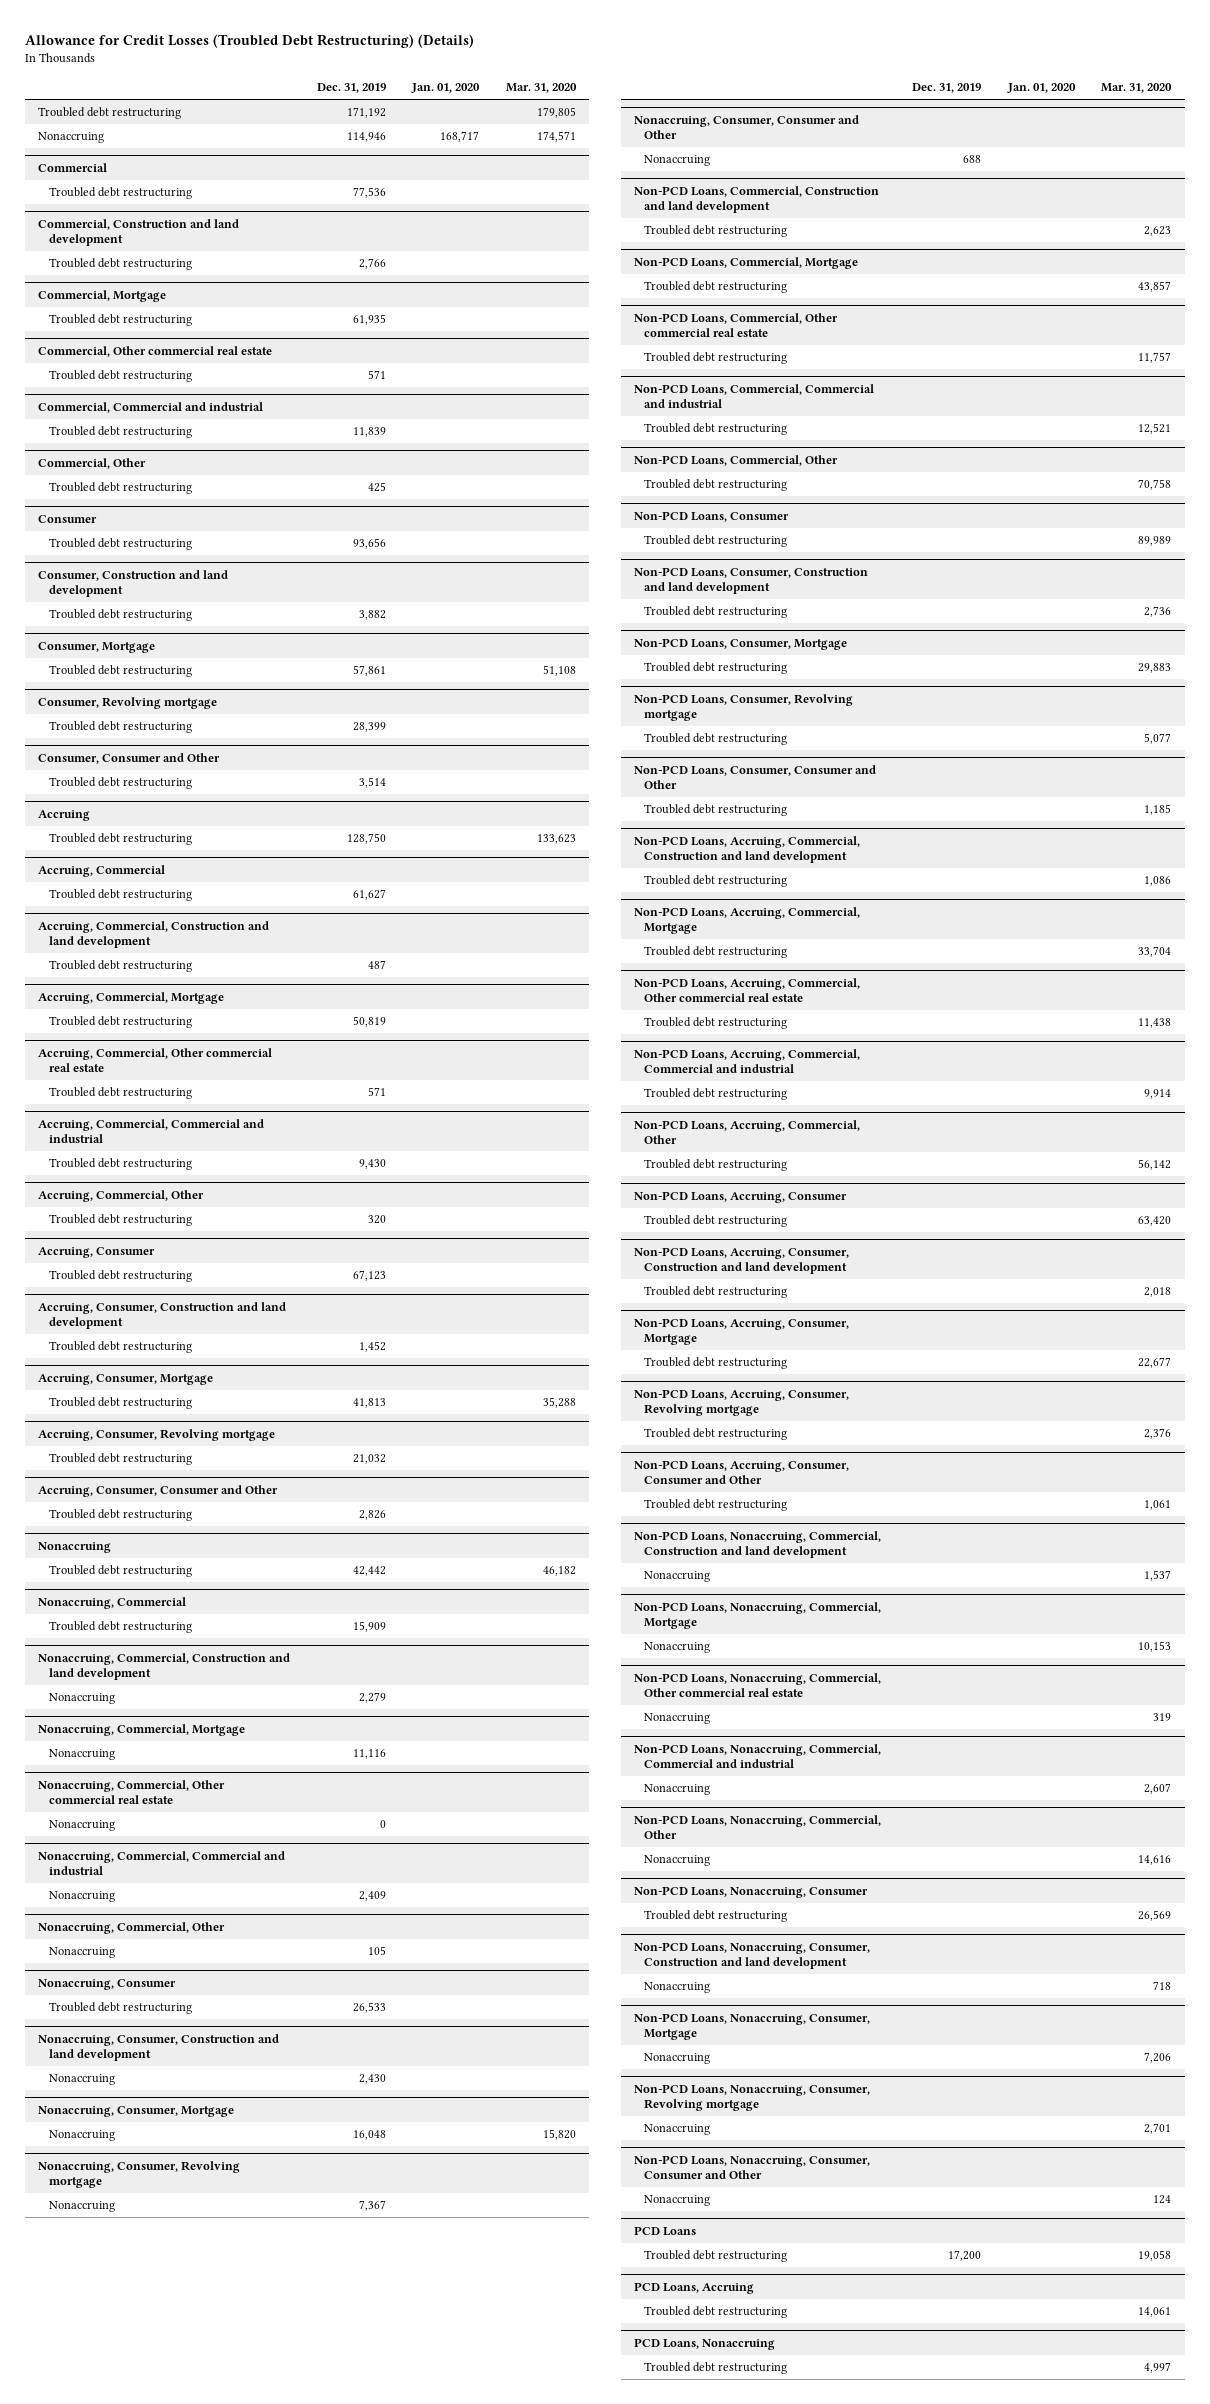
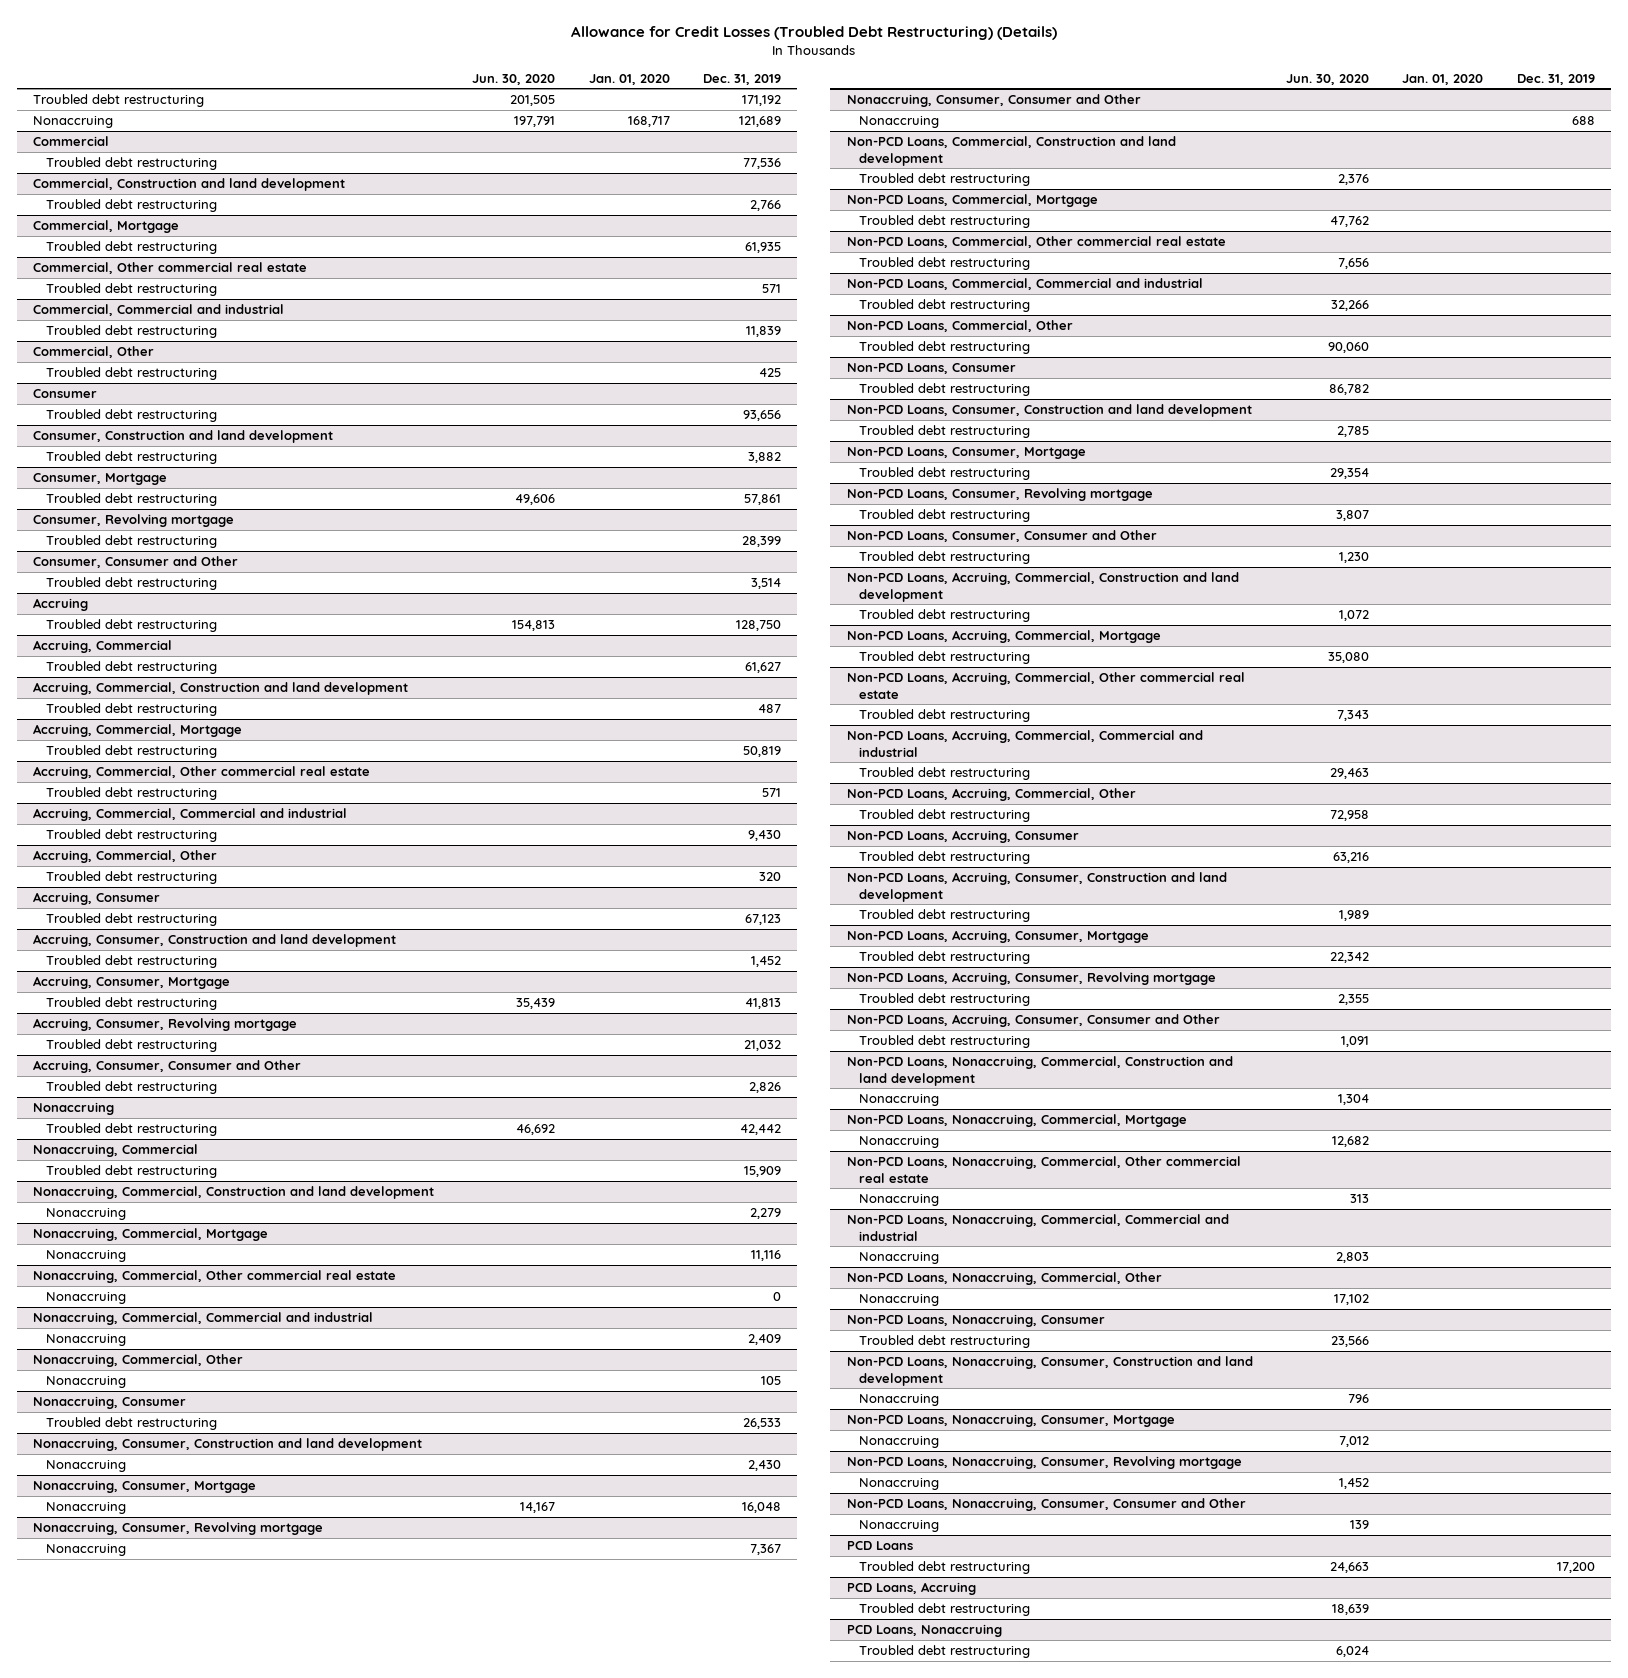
[505,83,577,94] Mar. 31, 2020 -> none
none -> [472,73,556,85] Jun. 30, 2020
[346,132,386,143] 114,946 -> [738,115,781,127] 121,689

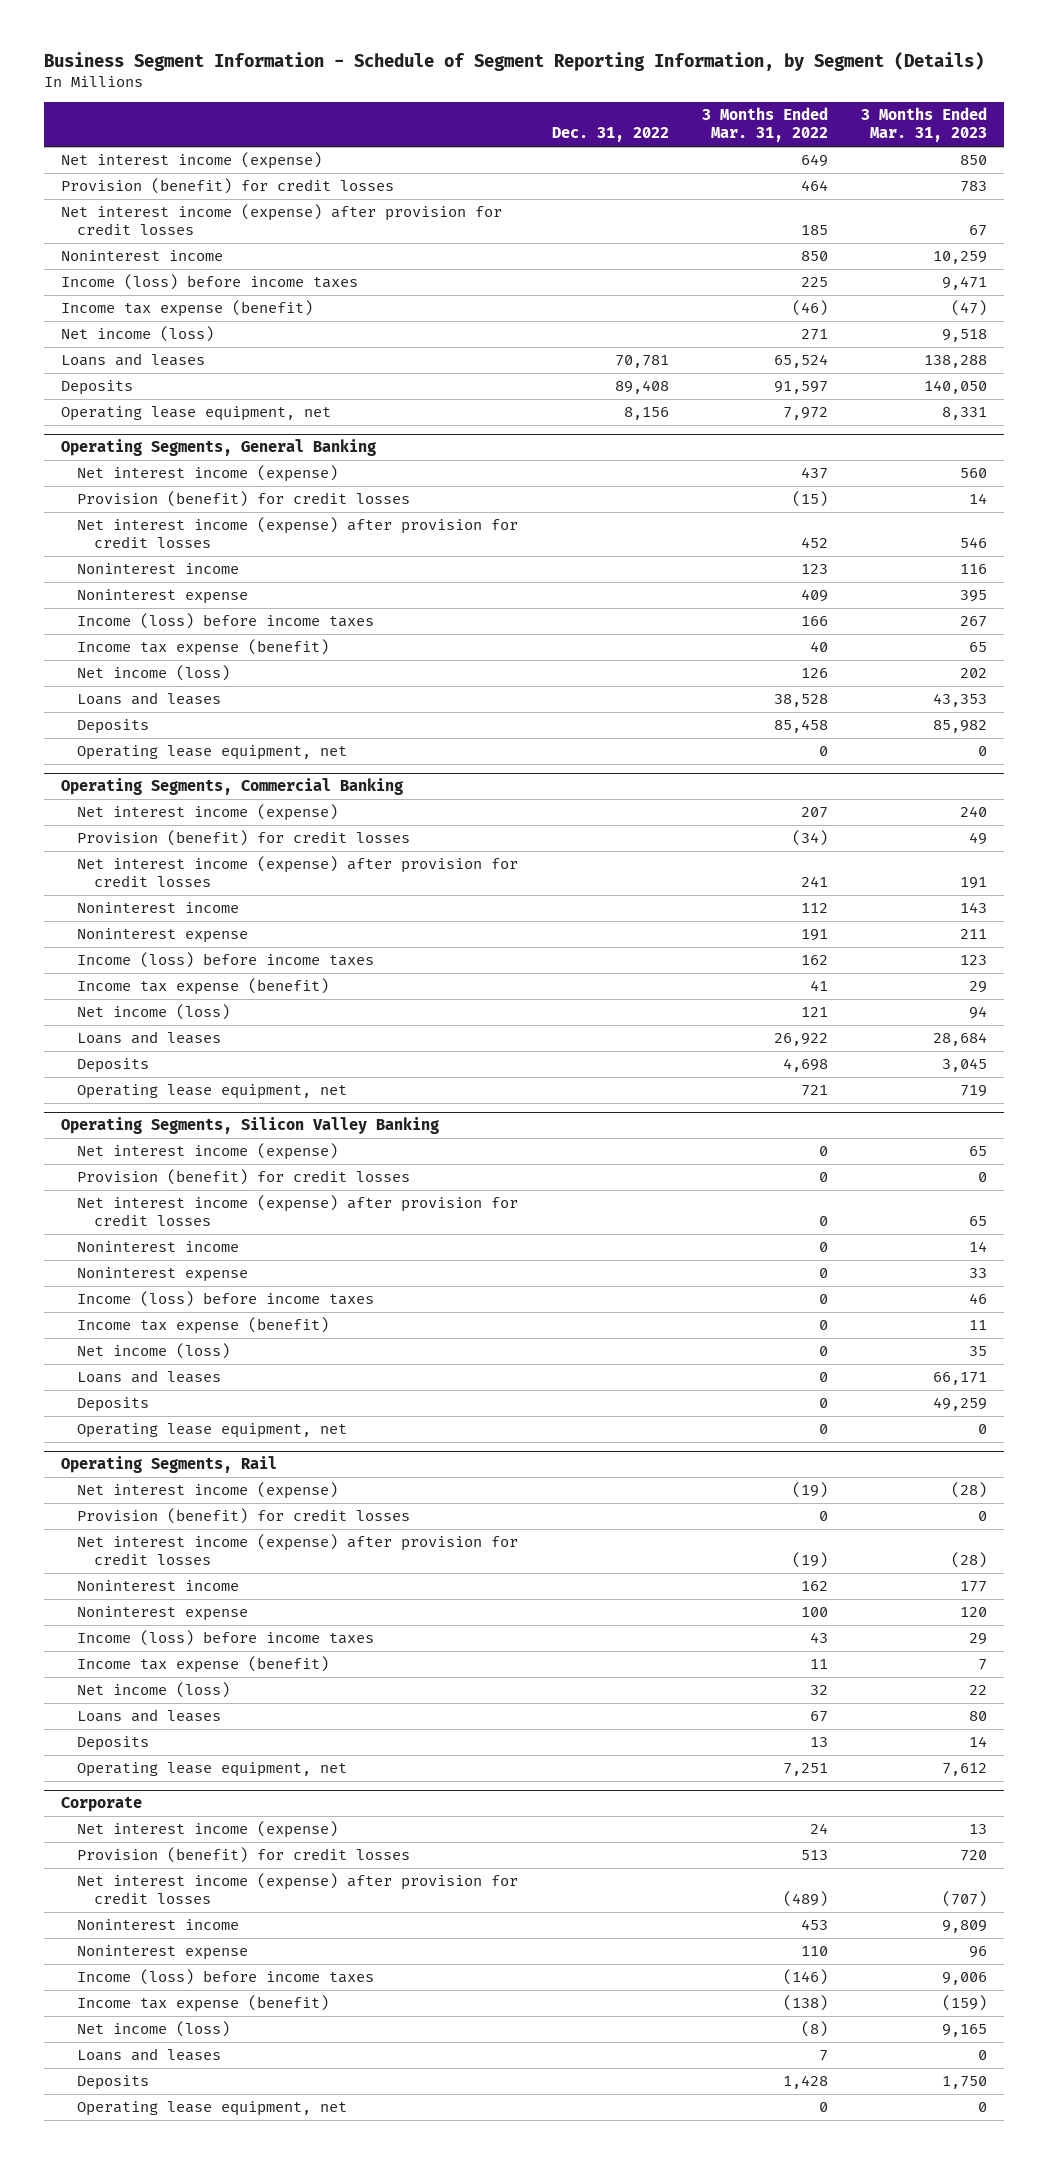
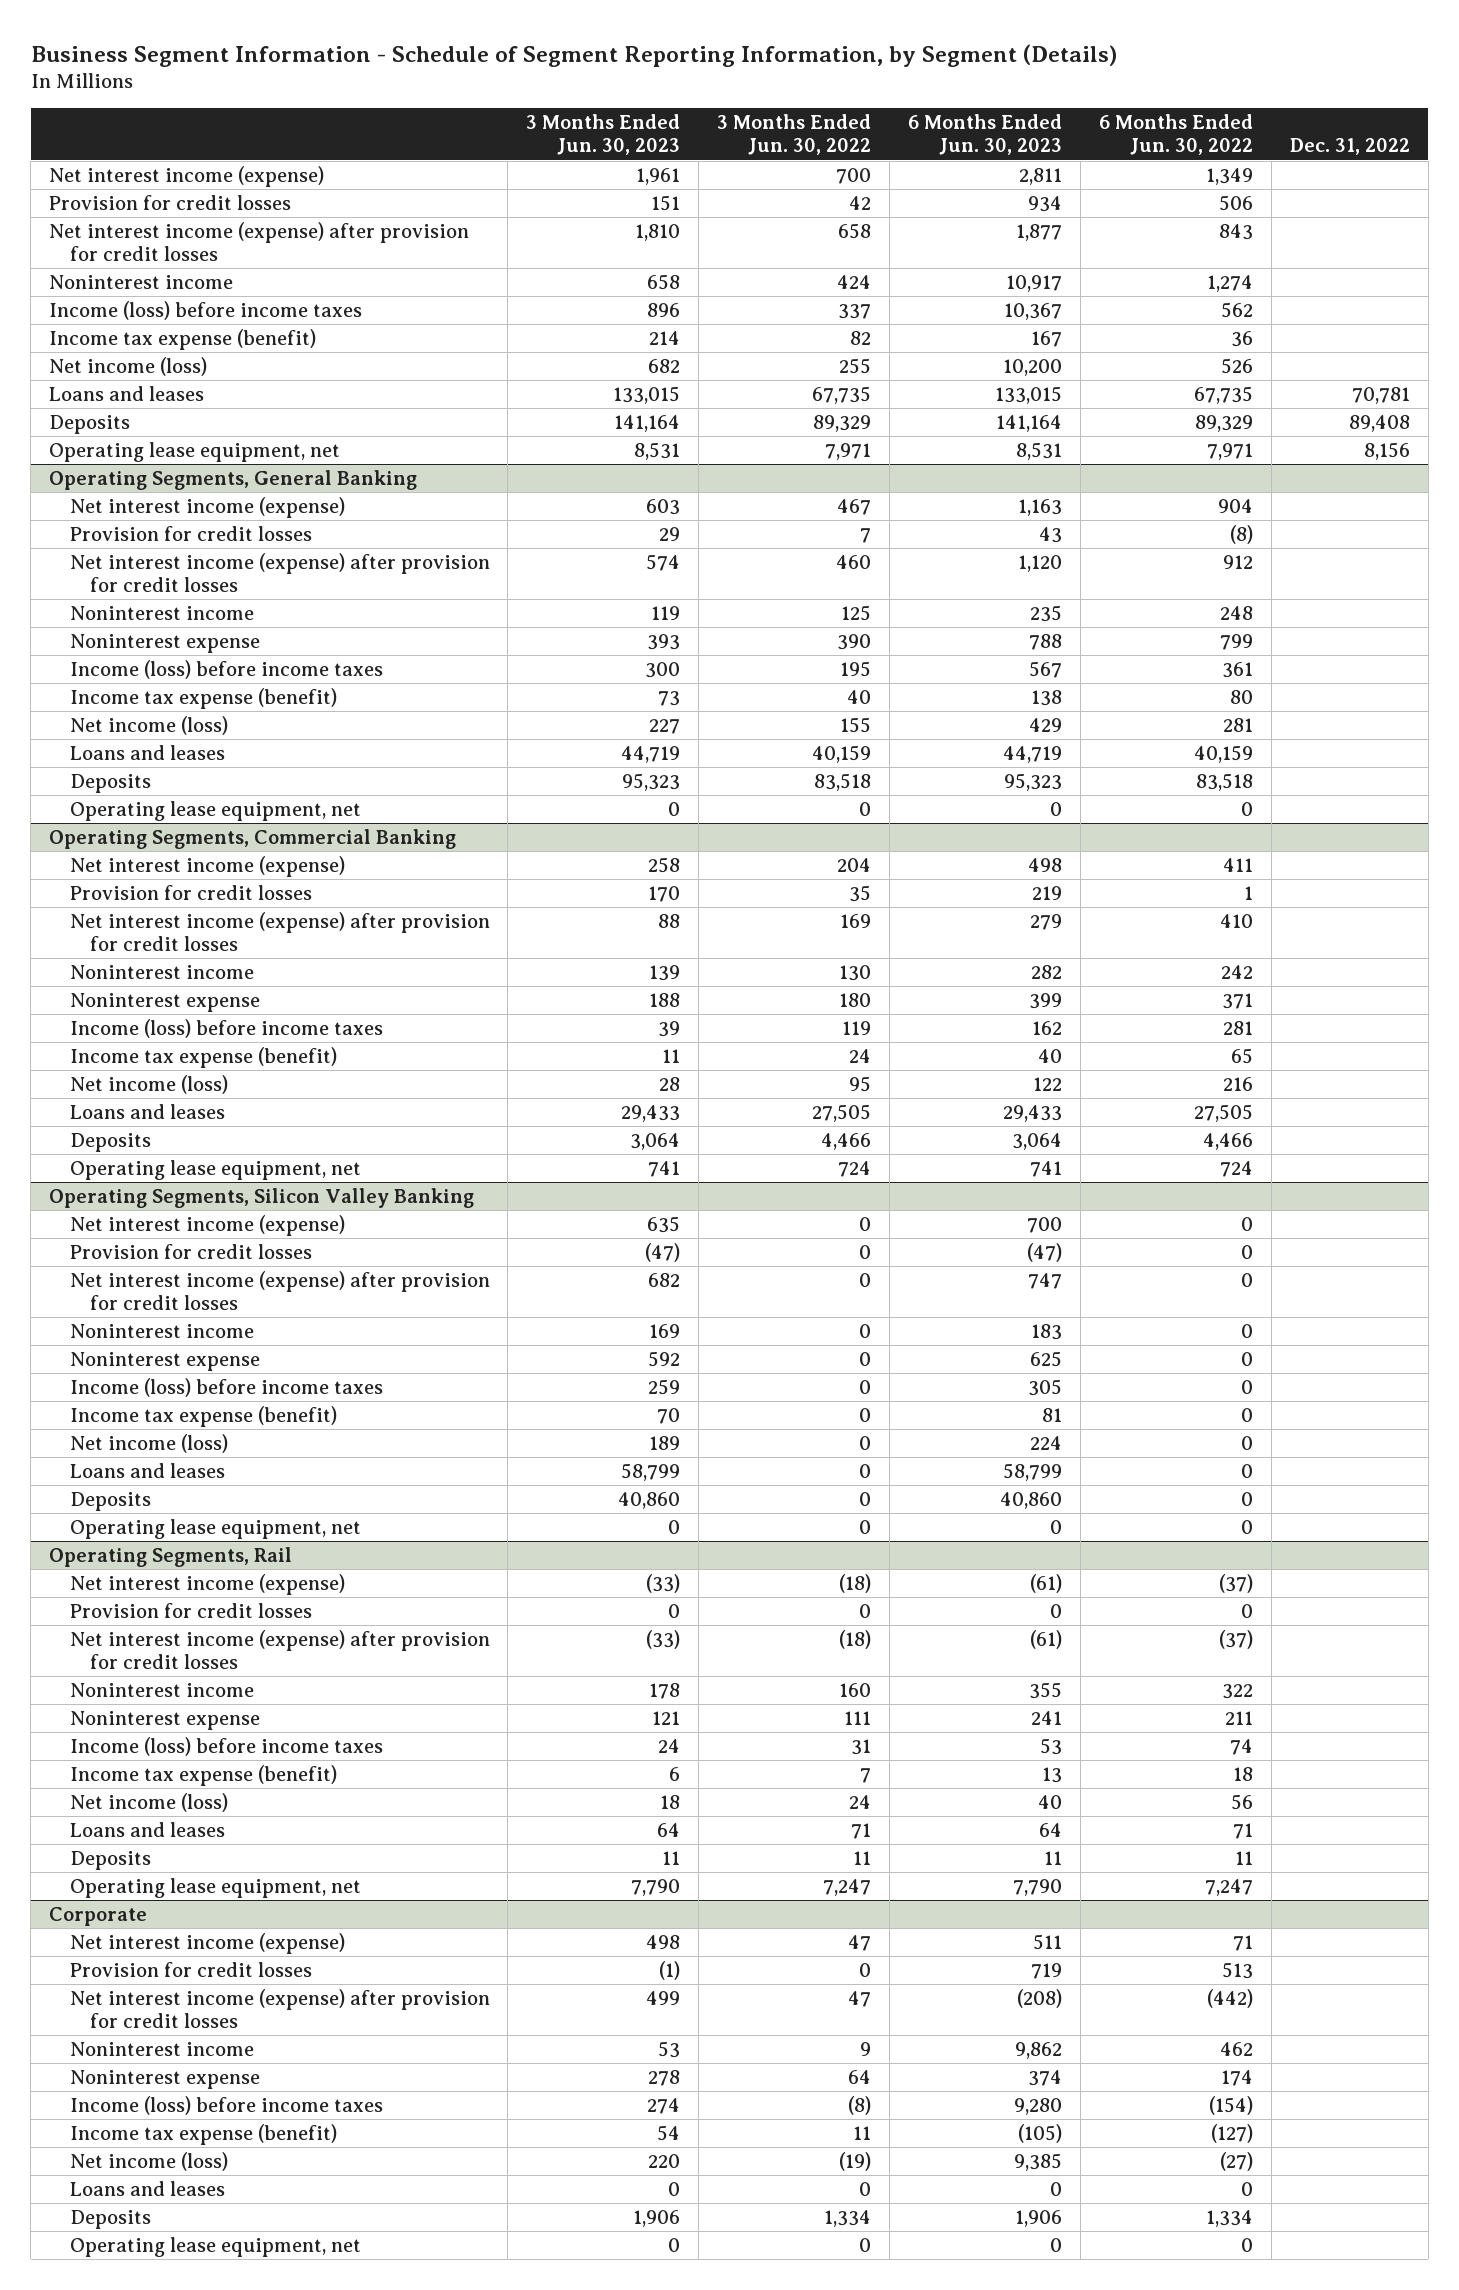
[701,107,828,143] 3 Months Ended Mar. 31, 2022 -> none
[861,107,988,143] 3 Months Ended Mar. 31, 2023 -> none
none -> [526,114,681,156] 3 Months Ended Jun. 30, 2023
none -> [717,114,872,156] 3 Months Ended Jun. 30, 2022
none -> [908,114,1063,156] 6 Months Ended Jun. 30, 2023
none -> [1098,114,1253,156] 6 Months Ended Jun. 30, 2022
[60,178,394,195] Provision (benefit) for credit losses -> [48,194,291,210] Provision for credit losses
[77,491,411,508] Provision (benefit) for credit losses -> [69,525,312,541] Provision for credit losses
[77,830,411,847] Provision (benefit) for credit losses -> [69,884,312,900] Provision for credit losses
[77,1169,411,1186] Provision (benefit) for credit losses -> [69,1243,312,1259] Provision for credit losses
[77,1508,411,1525] Provision (benefit) for credit losses -> [69,1602,312,1618] Provision for credit losses
[77,1847,411,1864] Provision (benefit) for credit losses -> [69,1961,312,1977] Provision for credit losses

